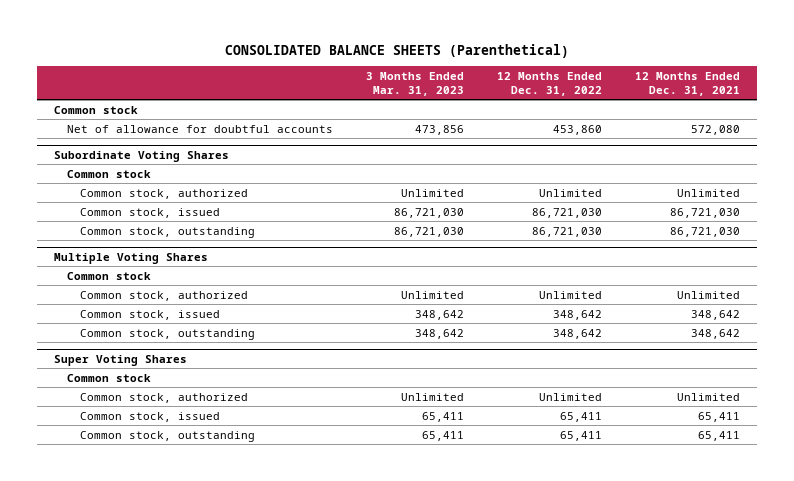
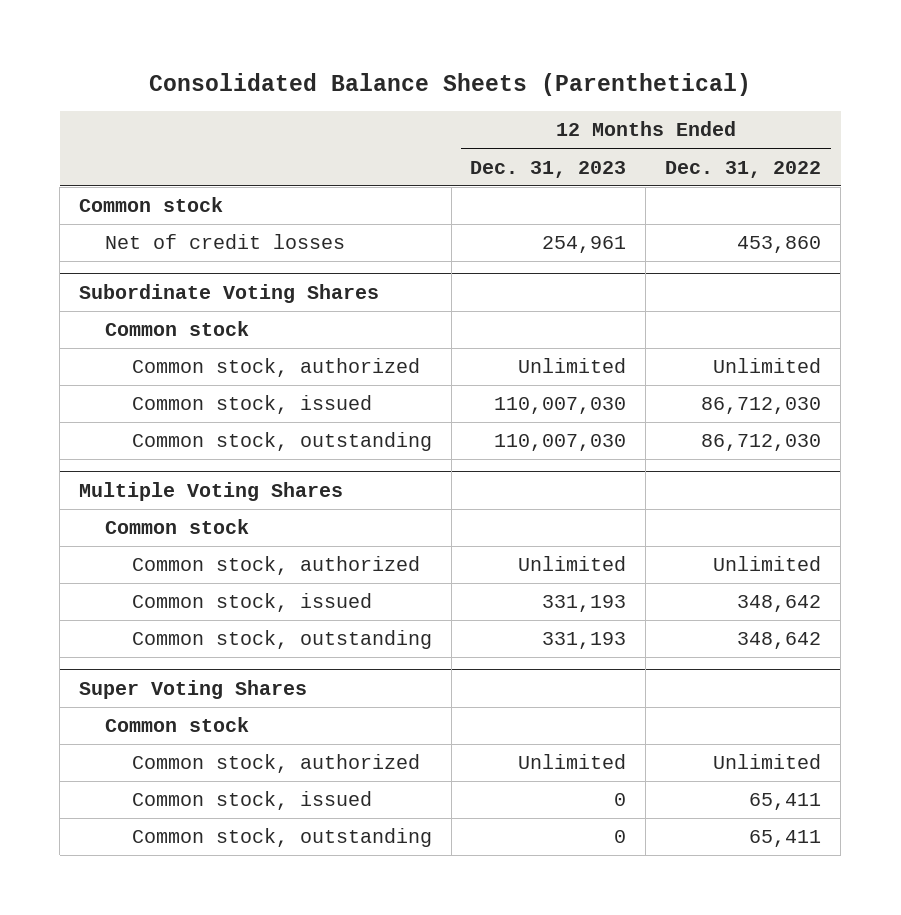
[225,43,570,58] CONSOLIDATED BALANCE SHEETS (Parenthetical) -> [149,72,752,96] Consolidated Balance Sheets (Parenthetical)
[366,71,465,96] 3 Months Ended Mar. 31, 2023 -> none
[635,71,741,96] 12 Months Ended Dec. 31, 2021 -> none
none -> [470,160,627,178] Dec. 31, 2023
[67,124,334,133] Net of allowance for doubtful accounts -> [105,234,346,250] Net of credit losses
[532,207,603,218] 86,721,030 -> [701,397,822,415] 86,712,030
[532,226,603,237] 86,721,030 -> [701,434,822,452] 86,712,030

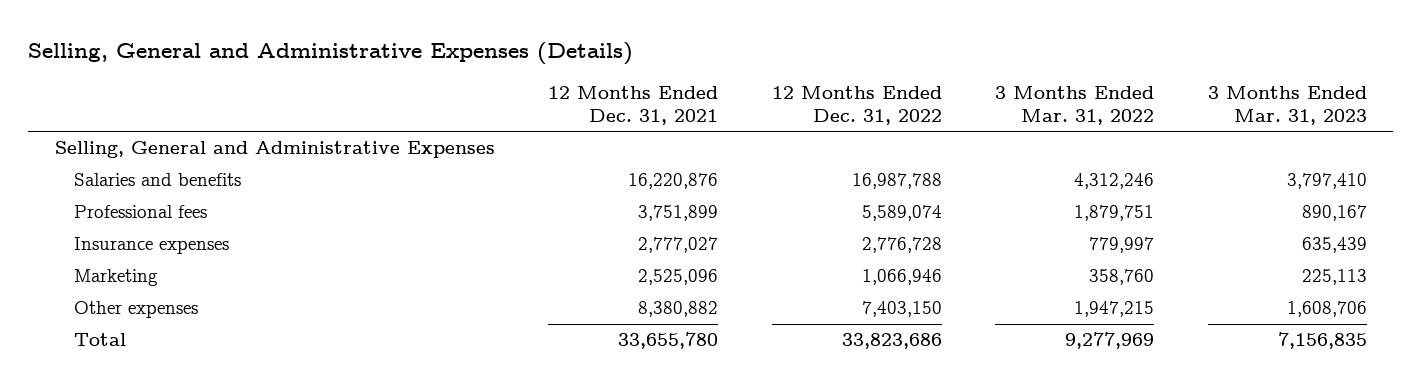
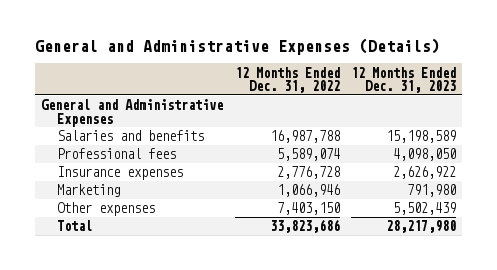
[28,41,634,65] Selling, General and Administrative Expenses (Details) -> [34,38,440,56] General and Administrative Expenses (Details)
[548,86,719,126] 12 Months Ended Dec. 31, 2021 -> none
[995,86,1155,126] 3 Months Ended Mar. 31, 2022 -> none
[1207,86,1367,126] 3 Months Ended Mar. 31, 2023 -> none
none -> [351,66,457,93] 12 Months Ended Dec. 31, 2023
[54,141,495,159] Selling, General and Administrative Expenses -> [40,99,223,127] General and Administrative Expenses

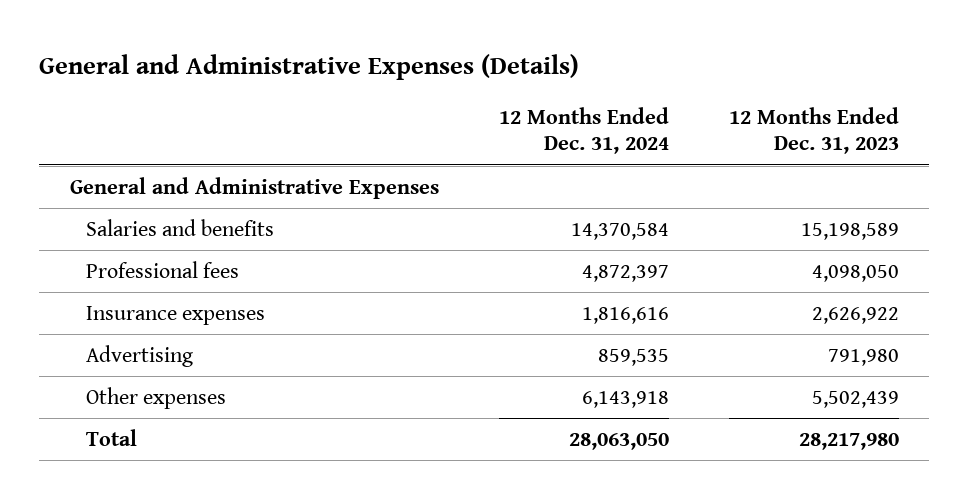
[234,66,340,93] 12 Months Ended Dec. 31, 2022 -> none
none -> [498,107,669,155] 12 Months Ended Dec. 31, 2024
[57,184,121,198] Marketing -> [86,345,194,368] Advertising

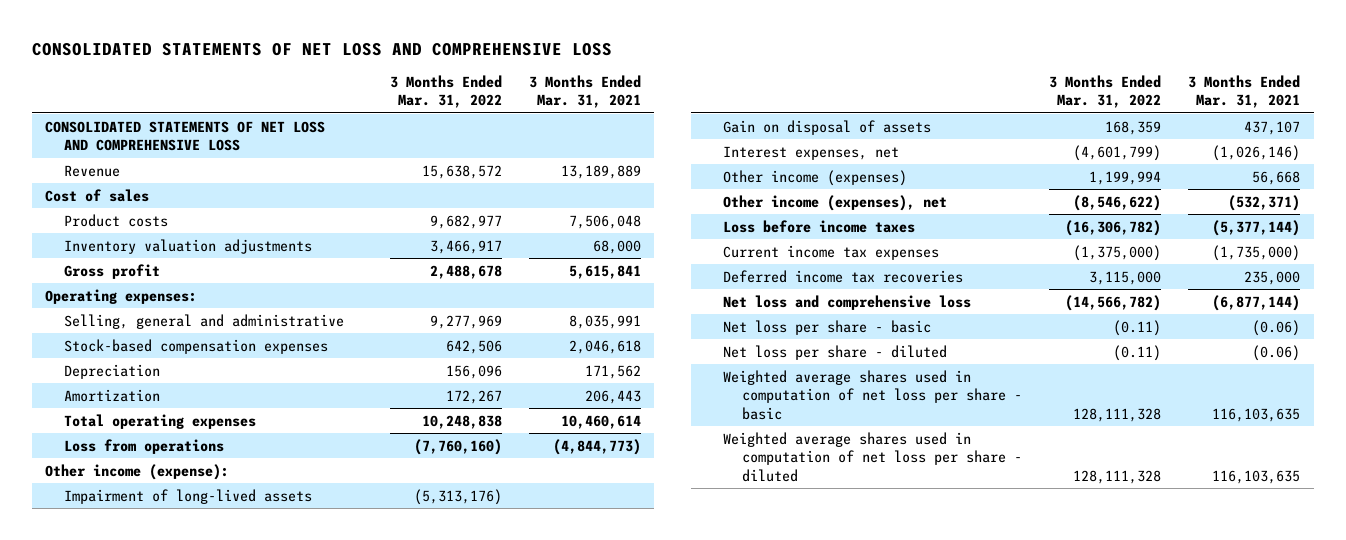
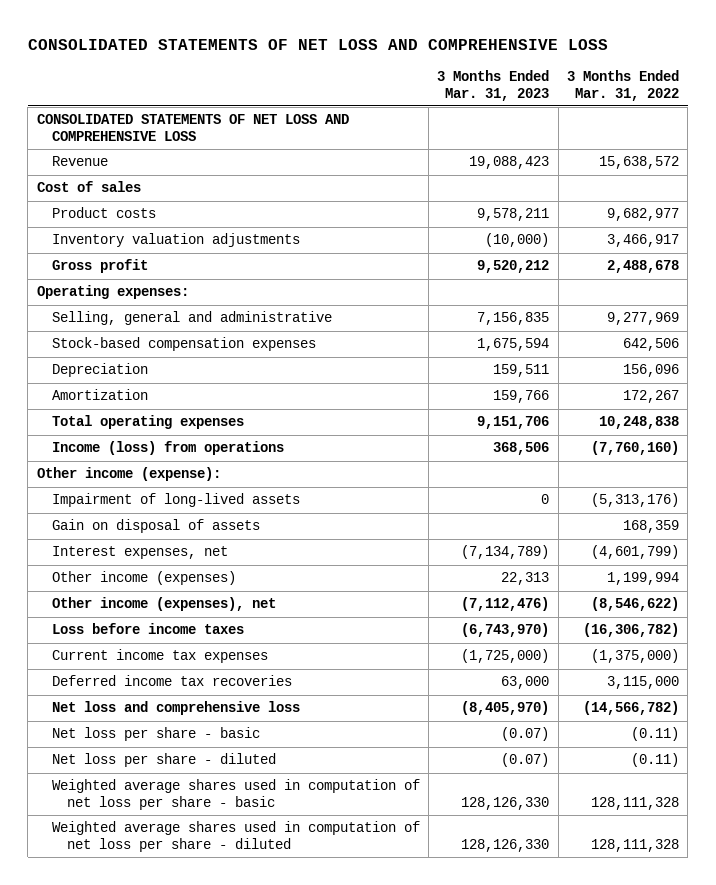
[528,74,641,109] 3 Months Ended Mar. 31, 2021 -> none
none -> [437,69,550,101] 3 Months Ended Mar. 31, 2023
[63,438,224,454] Loss from operations -> [51,441,284,456] Income (loss) from operations

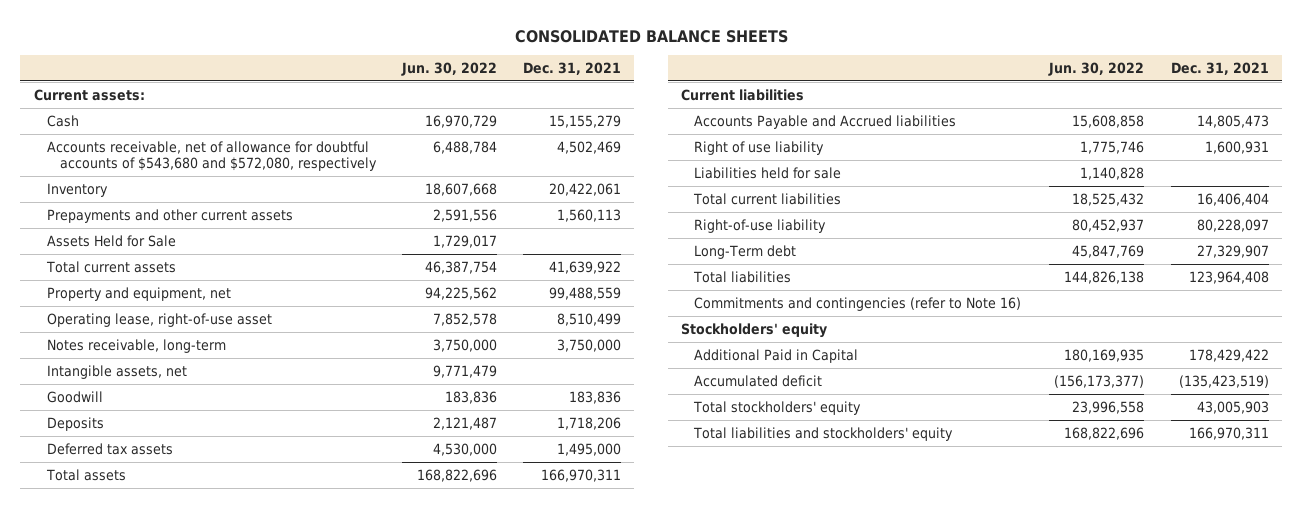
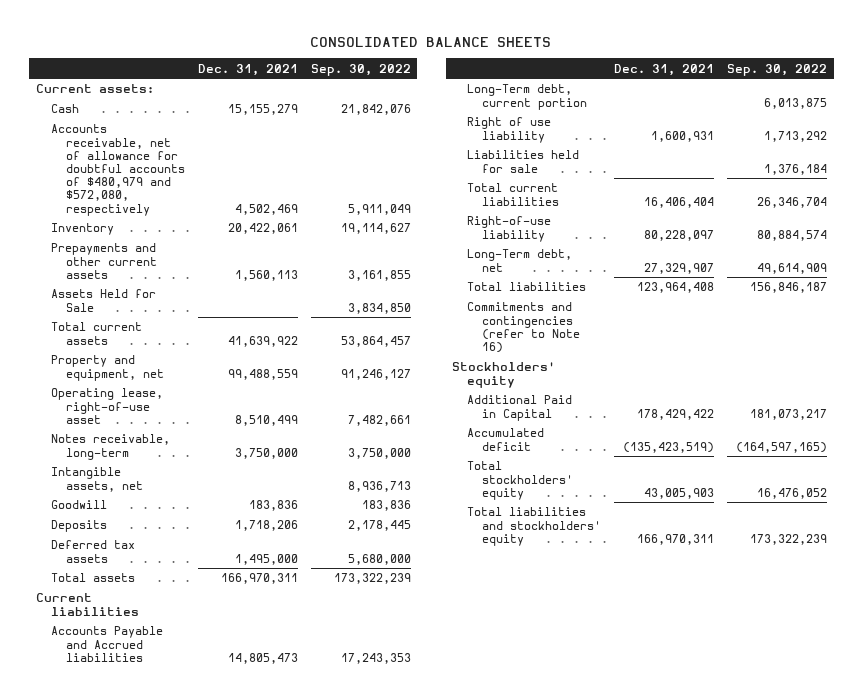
[400,61,497,76] Jun. 30, 2022 -> none
none -> [310,63,411,76] Sep. 30, 2022
[46,140,377,172] Accounts receivable, net of allowance for doubtful accounts of $543,680 and $572,080, respectively -> [50,124,185,216] Accounts receivable, net of allowance for doubtful accounts of $480,979 and $572,080, respectively
none -> [467,84,588,110] Long-Term debt, current portion
[694,244,797,259] Long-Term debt -> [467,249,573,272] Long-Term debt, net

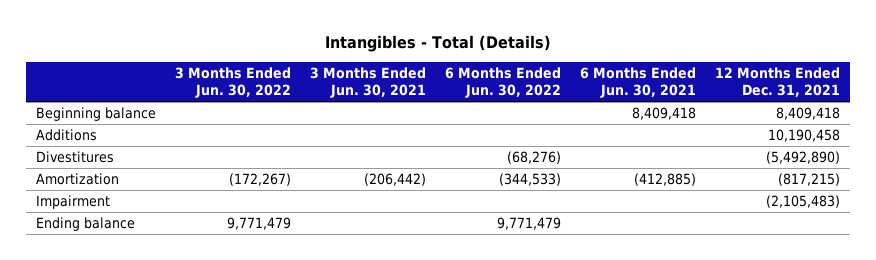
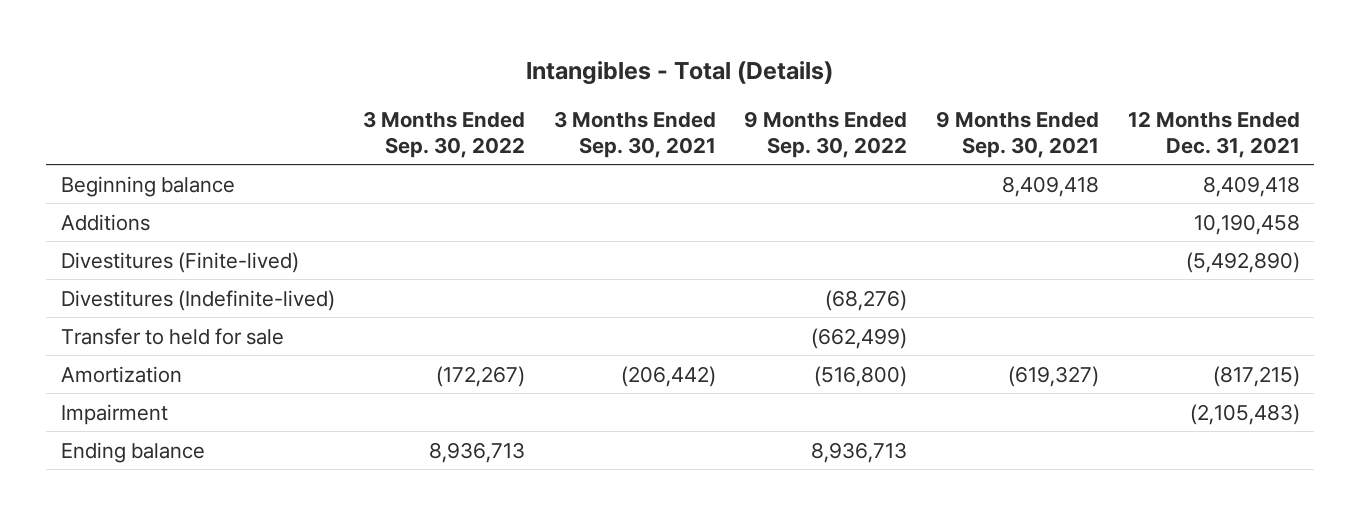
[174,66,291,99] 3 Months Ended Jun. 30, 2022 -> none
[310,66,427,99] 3 Months Ended Jun. 30, 2021 -> none
[445,66,562,99] 6 Months Ended Jun. 30, 2022 -> none
[580,66,697,99] 6 Months Ended Jun. 30, 2021 -> none
none -> [363,110,526,158] 3 Months Ended Sep. 30, 2022
none -> [553,110,716,158] 3 Months Ended Sep. 30, 2021
none -> [744,110,908,158] 9 Months Ended Sep. 30, 2022
none -> [935,110,1099,158] 9 Months Ended Sep. 30, 2021
[35,151,114,164] Divestitures -> [60,251,299,273] Divestitures (Finite-lived)
none -> [60,289,335,311] Divestitures (Indefinite-lived)
none -> [60,327,284,345] Transfer to held for sale

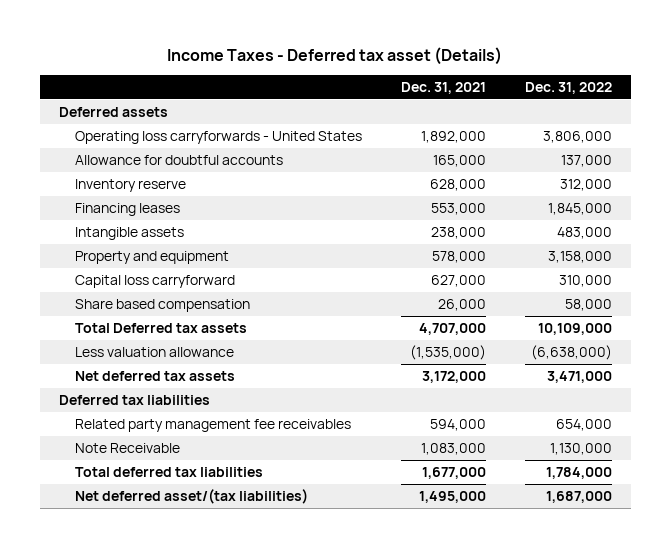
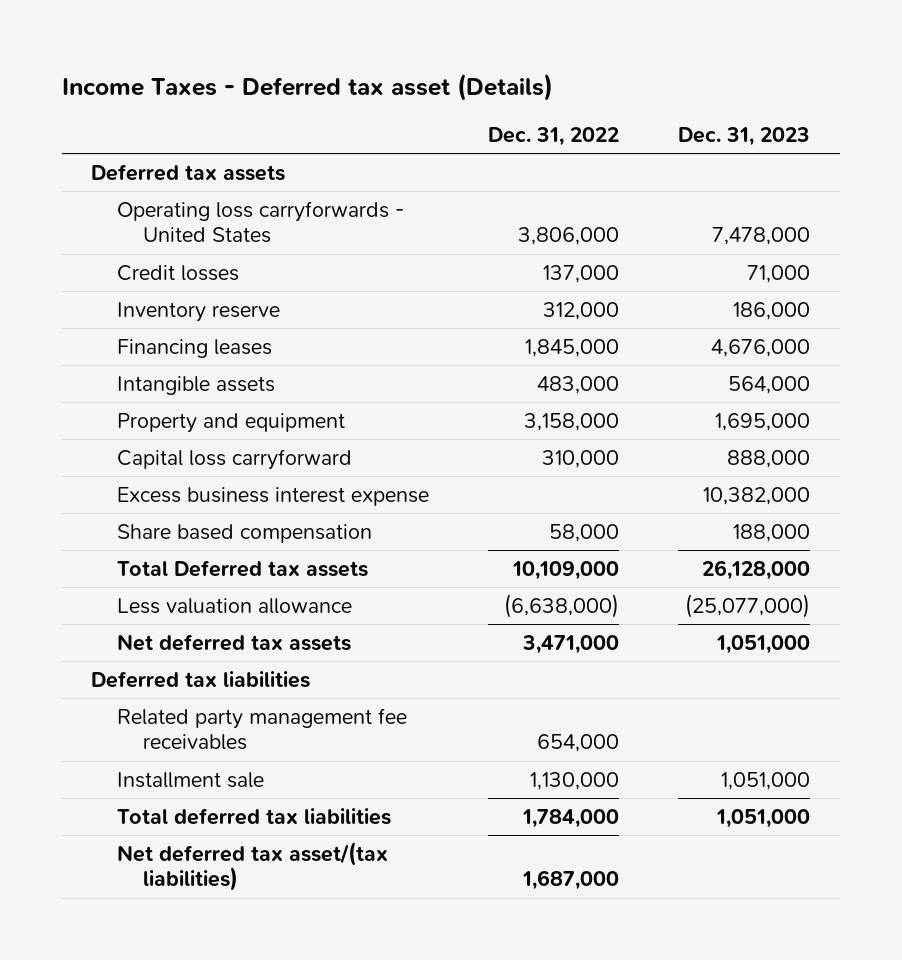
[400,81,486,94] Dec. 31, 2021 -> none
none -> [678,126,811,146] Dec. 31, 2023
[59,107,169,118] Deferred assets -> [91,163,286,181] Deferred tax assets
[74,155,283,166] Allowance for doubtful accounts -> [117,264,240,281] Credit losses
none -> [117,486,430,506] Excess business interest expense
[74,443,180,454] Note Receivable -> [117,771,265,788] Installment sale
[74,489,308,505] Net deferred asset/(tax liabilities) -> [117,841,389,892] Net deferred tax asset/(tax liabilities)

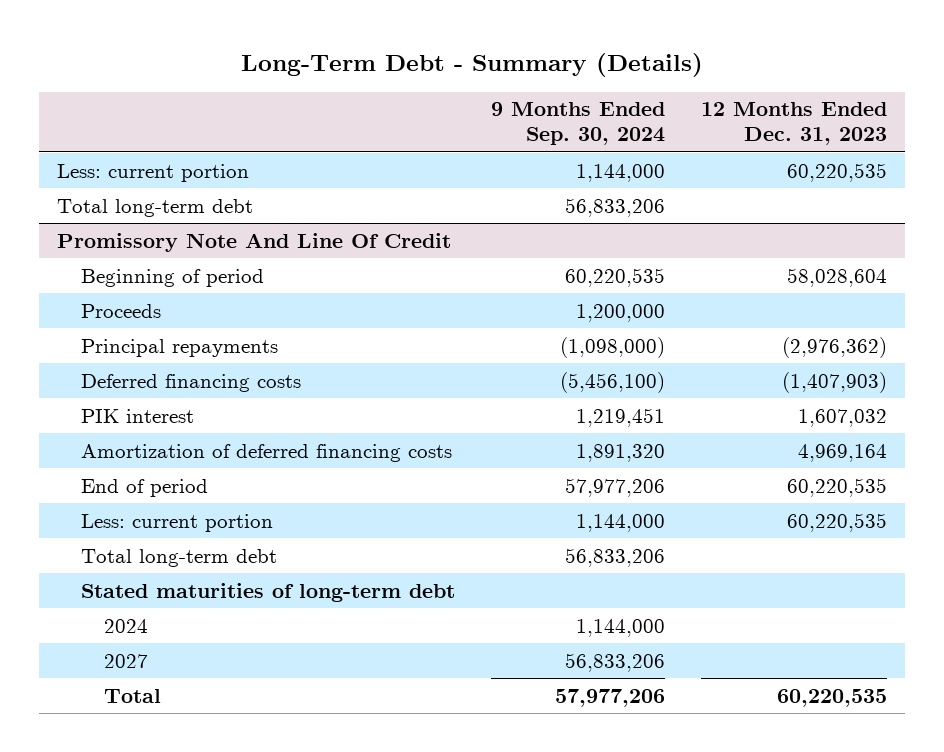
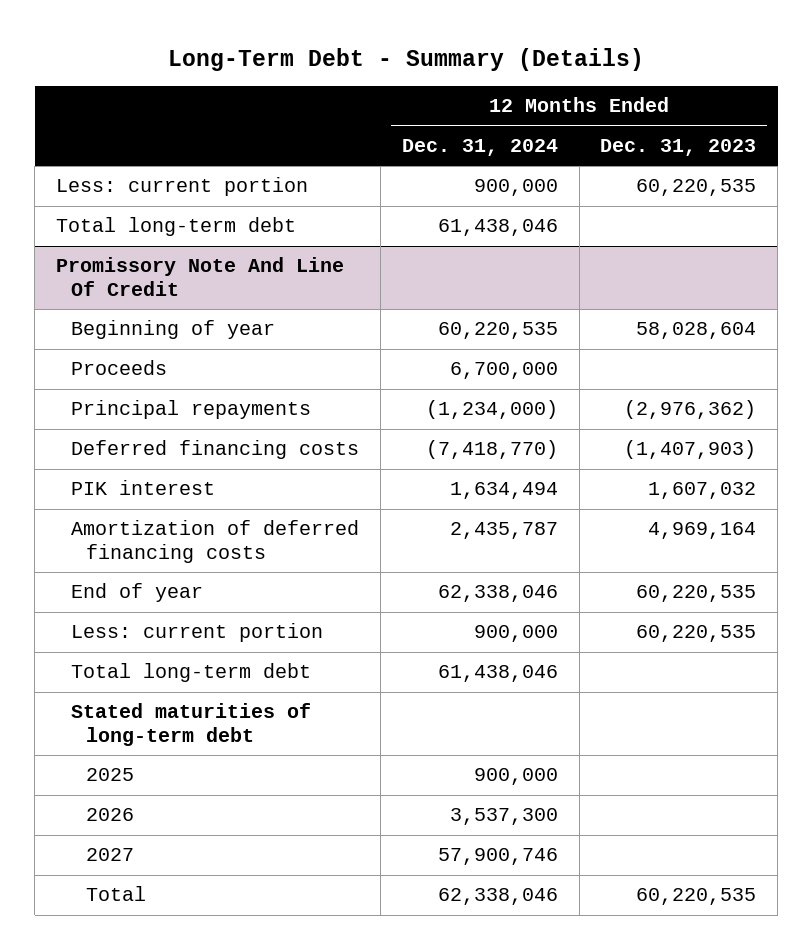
[490,102,665,146] 9 Months Ended Sep. 30, 2024 -> none
none -> [401,138,558,156] Dec. 31, 2024
[80,268,264,287] Beginning of period -> [70,320,275,340] Beginning of year
[80,478,208,497] End of period -> [70,583,203,603] End of year
[104,618,149,633] 2024 -> none
none -> [85,768,134,782] 2025
none -> [85,808,134,822] 2026

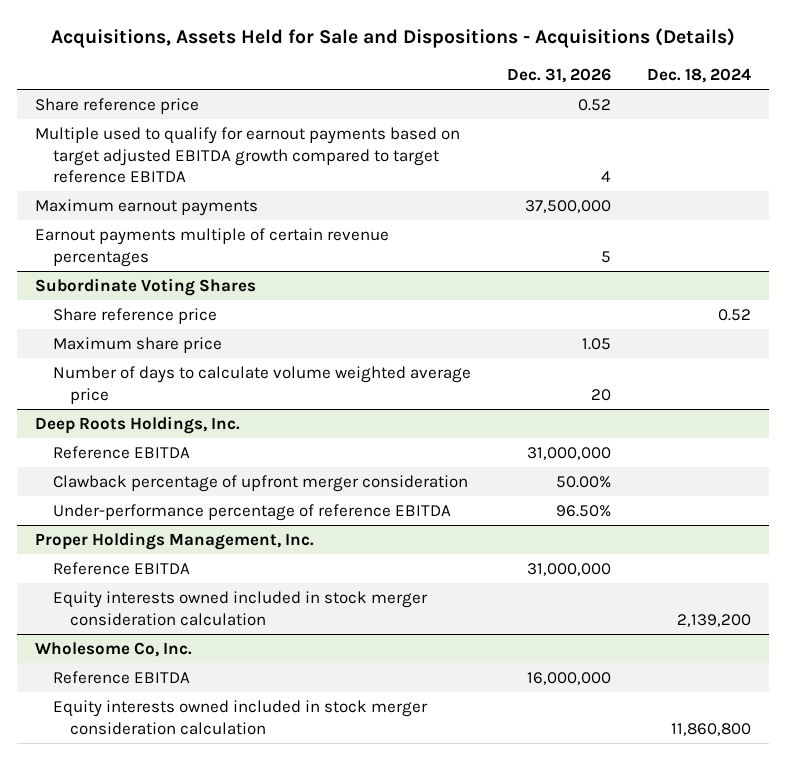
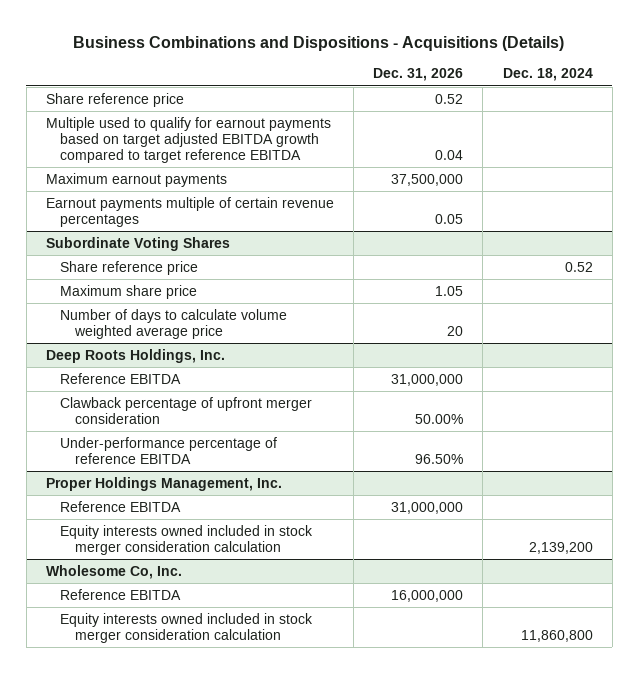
[50,27,735,48] Acquisitions, Assets Held for Sale and Dispositions - Acquisitions (Details) -> [73,35,565,51] Business Combinations and Dispositions - Acquisitions (Details)
[600,171,611,183] 4 -> [435,149,464,160] 0.04
[600,250,611,263] 5 -> [435,213,464,224] 0.05

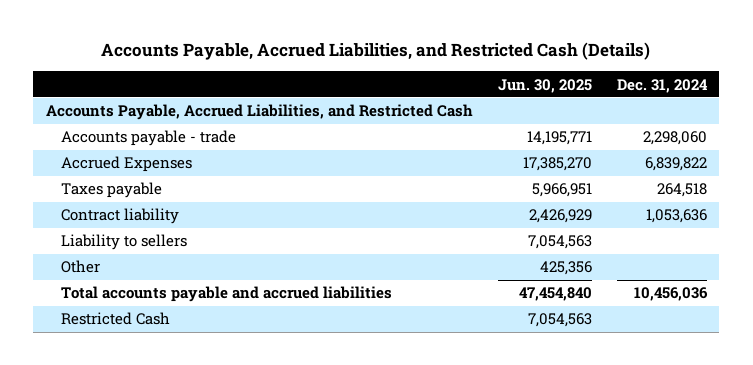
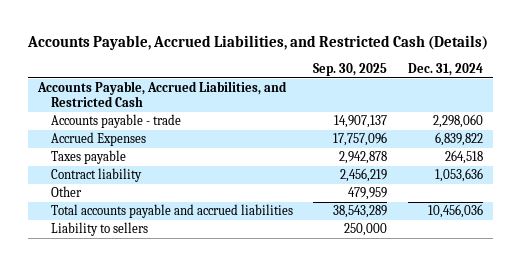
[497,78,592,93] Jun. 30, 2025 -> none
none -> [313,63,388,77] Sep. 30, 2025
[60,312,170,326] Restricted Cash -> none
[60,234,187,251] Liability to sellers -> [50,222,148,237] Liability to sellers

